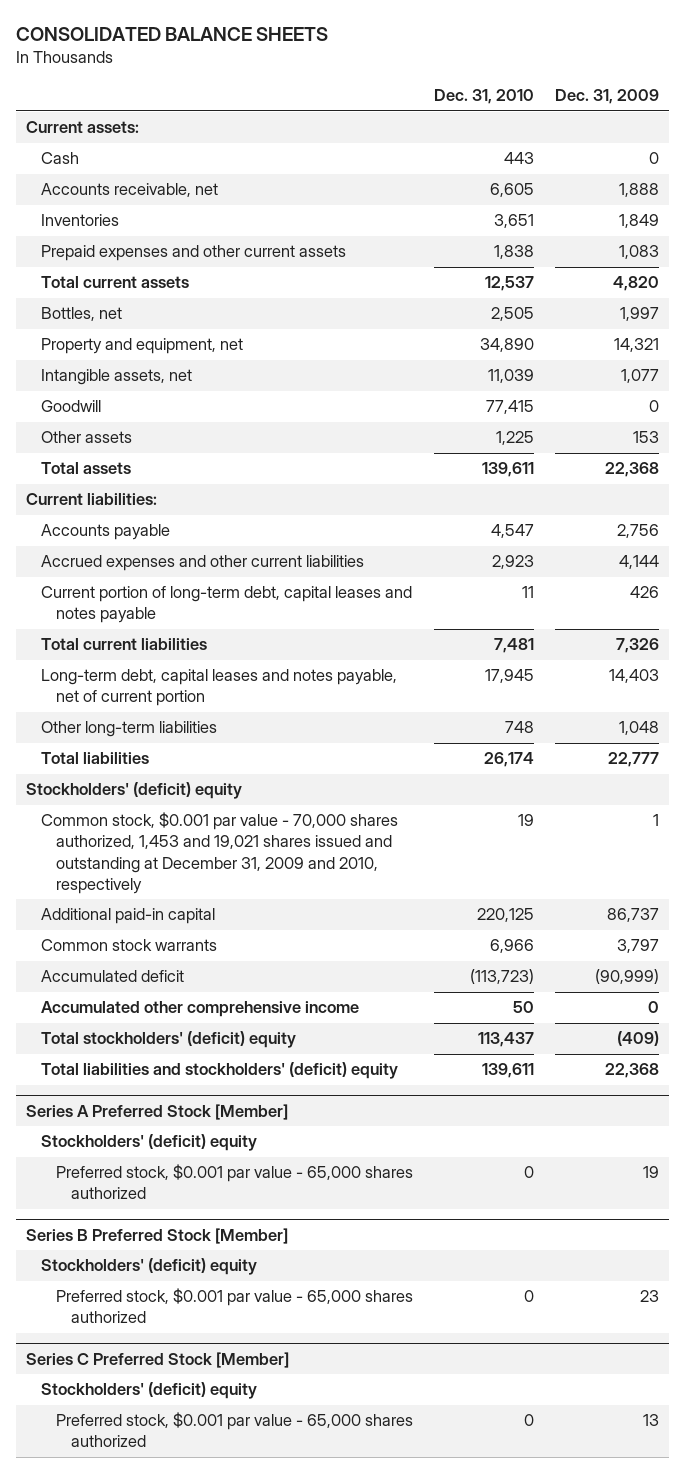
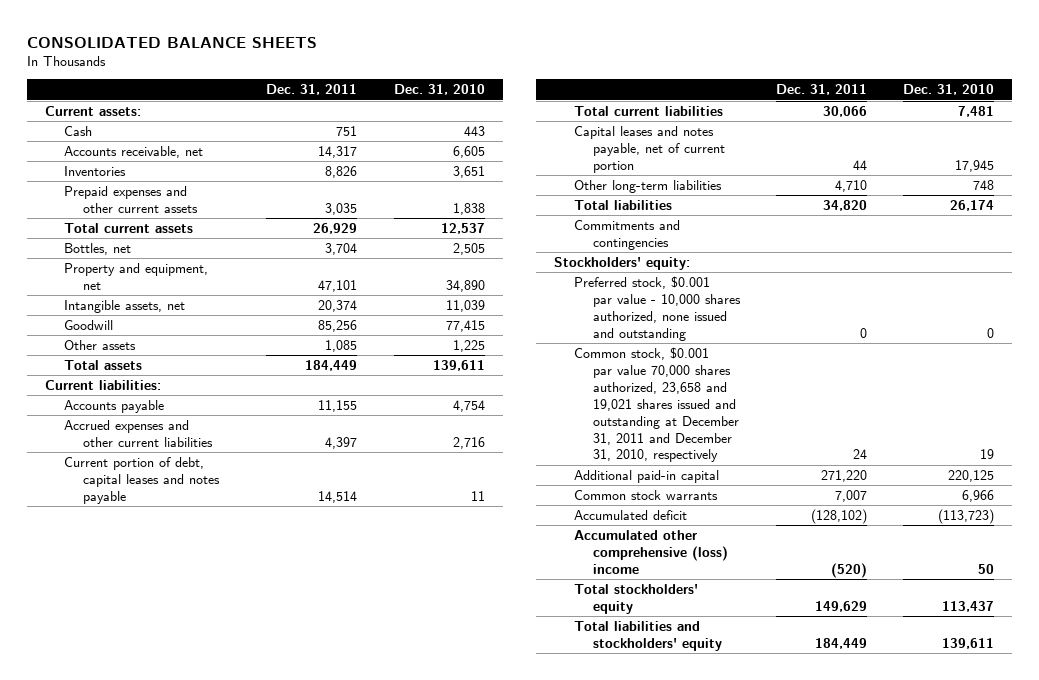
[554,89,659,105] Dec. 31, 2009 -> none
none -> [266,84,358,96] Dec. 31, 2011
[491,524,535,539] 4,547 -> [452,399,485,412] 4,754
[492,555,535,570] 2,923 -> [452,436,485,449] 2,716
[41,586,413,624] Current portion of long-term debt, capital leases and notes payable -> [64,456,221,504] Current portion of debt, capital leases and notes payable
[41,669,398,707] Long-term debt, capital leases and notes payable, net of current portion -> [573,125,725,173] Capital leases and notes payable, net of current portion
none -> [573,219,680,250] Commitments and contingencies
[25,782,242,800] Stockholders' (deficit) equity -> [554,256,691,270] Stockholders' equity:
none -> [573,275,741,341] Preferred stock, $0.001 par value - 10,000 shares authorized, none issued and outstanding
[41,812,399,894] Common stock, $0.001 par value - 70,000 shares authorized, 1,453 and 19,021 shares issued and outstanding at December 31, 2009 and 2010, respectively -> [573,346,739,463] Common stock, $0.001 par value 70,000 shares authorized, 23,658 and 19,021 shares issued and outstanding at December 31, 2011 and December 31, 2010, respectively
[25,1103,288,1120] Series A Preferred Stock [Member] -> none
[41,1134,258,1152] Stockholders' (deficit) equity -> none
[56,1164,414,1200] Preferred stock, $0.001 par value - 65,000 shares authorized -> none
[25,1227,288,1244] Series B Preferred Stock [Member] -> none
[41,1258,258,1276] Stockholders' (deficit) equity -> none
[56,1288,414,1324] Preferred stock, $0.001 par value - 65,000 shares authorized -> none
[25,1351,289,1368] Series C Preferred Stock [Member] -> none
[41,1382,258,1400] Stockholders' (deficit) equity -> none
[56,1412,414,1448] Preferred stock, $0.001 par value - 65,000 shares authorized -> none
[41,1001,360,1018] Accumulated other comprehensive income -> [573,529,728,574] Accumulated other comprehensive (loss) income
[41,1031,297,1049] Total stockholders' (deficit) equity -> [573,583,698,614] Total stockholders' equity
[41,1062,399,1080] Total liabilities and stockholders' (deficit) equity -> [573,620,722,651] Total liabilities and stockholders' equity

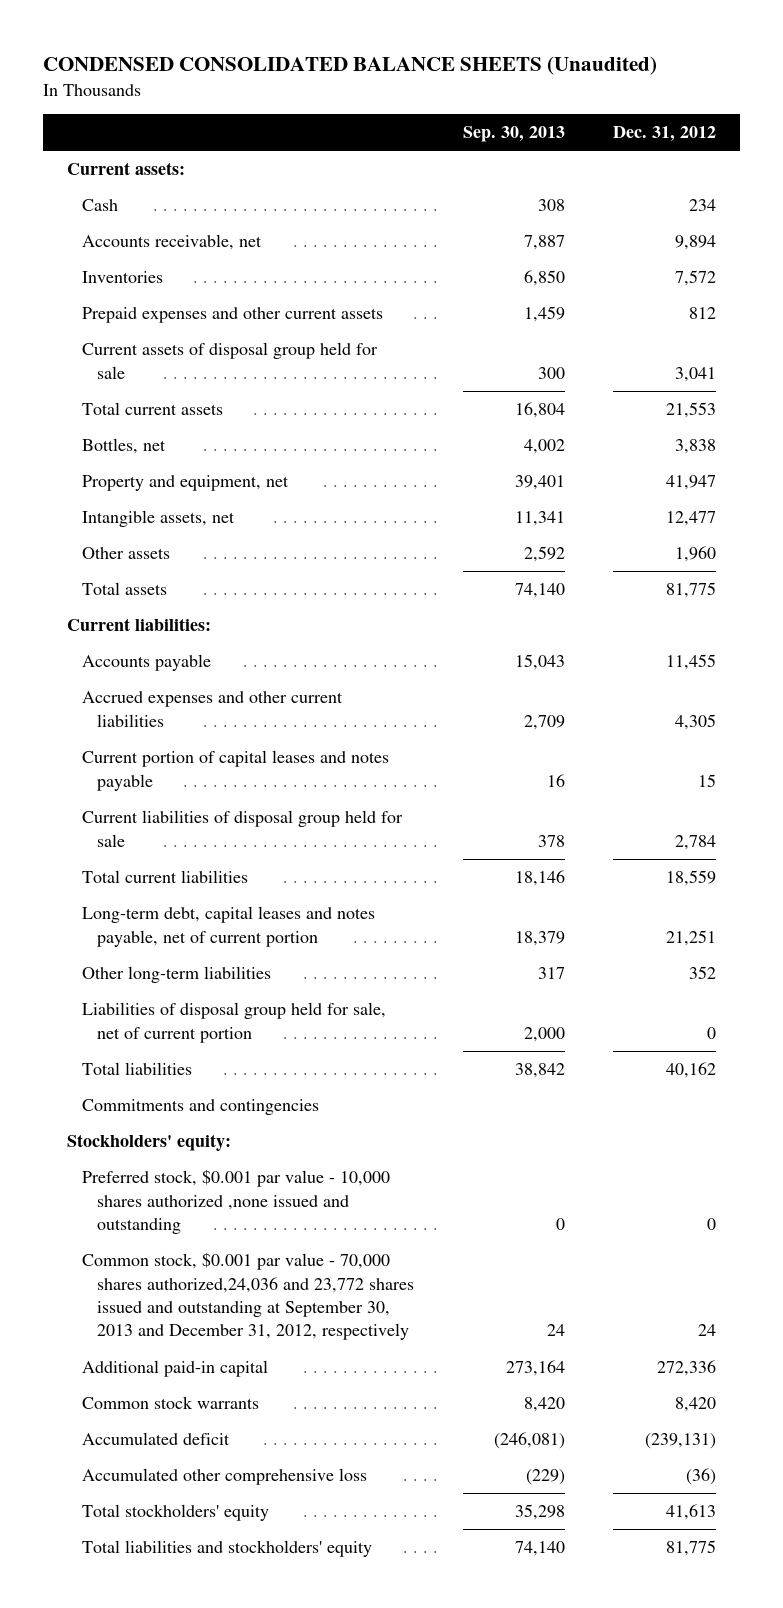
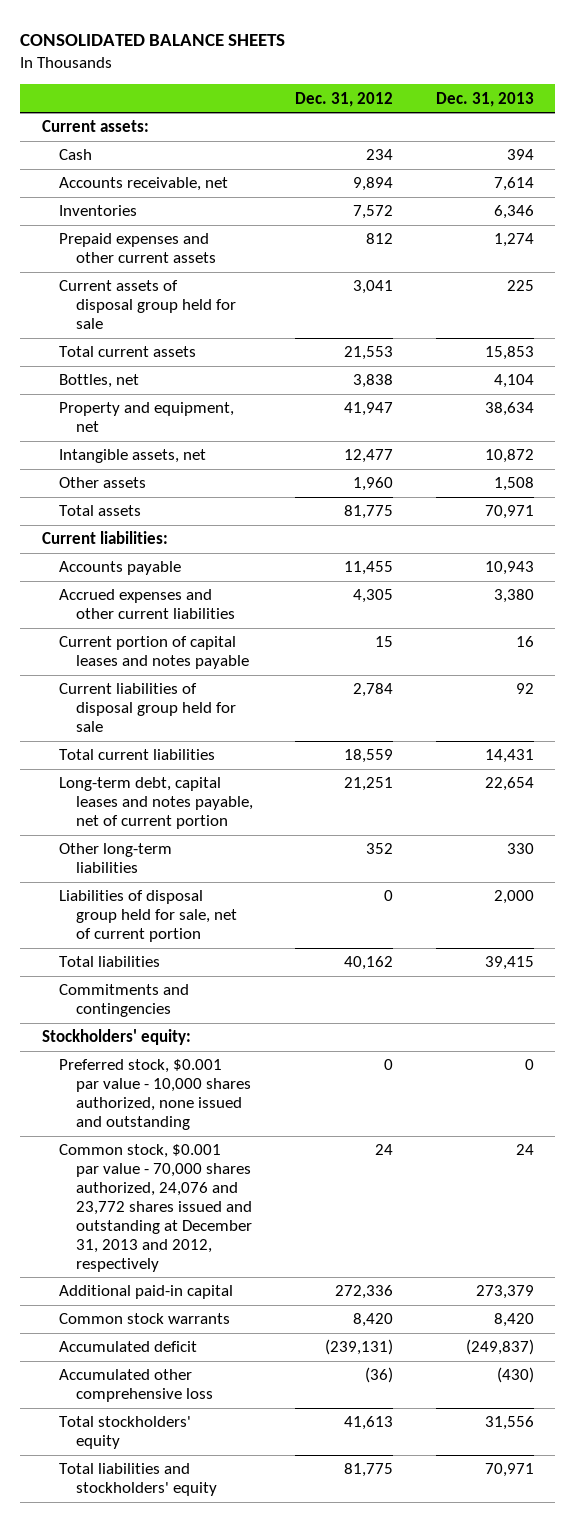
[42,56,657,76] CONDENSED CONSOLIDATED BALANCE SHEETS (Unaudited) -> [20,33,286,46] CONSOLIDATED BALANCE SHEETS
[462,126,565,143] Sep. 30, 2013 -> none
none -> [435,91,534,107] Dec. 31, 2013
[82,1169,391,1235] Preferred stock, $0.001 par value - 10,000 shares authorized ,none issued and outstanding -> [58,1059,251,1131] Preferred stock, $0.001 par value - 10,000 shares authorized, none issued and outstanding
[82,1252,415,1341] Common stock, $0.001 par value - 70,000 shares authorized,24,036 and 23,772 shares issued and outstanding at September 30, 2013 and December 31, 2012, respectively -> [58,1144,252,1272] Common stock, $0.001 par value - 70,000 shares authorized, 24,076 and 23,772 shares issued and outstanding at December 31, 2013 and 2012, respectively

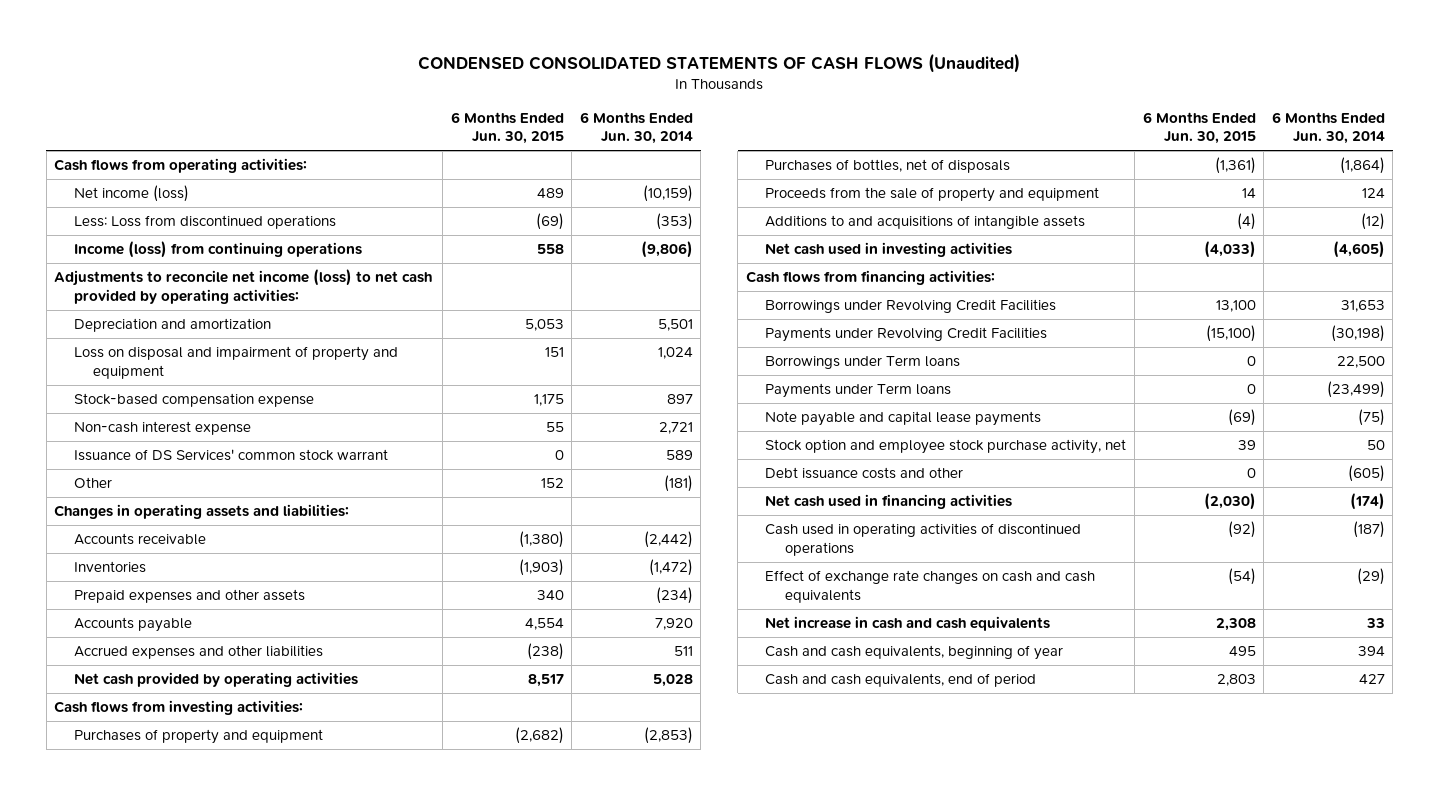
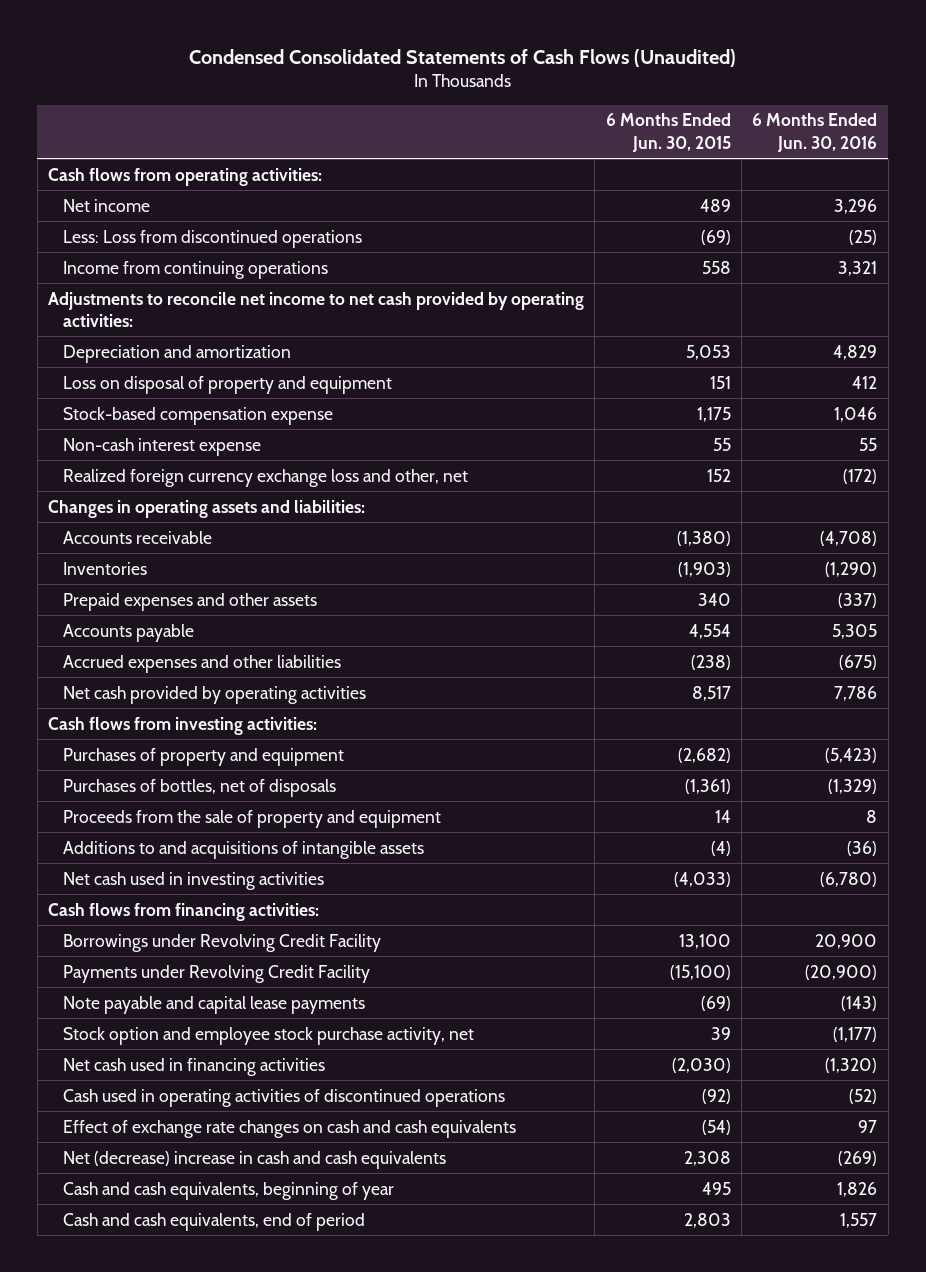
[418,52,1021,73] CONDENSED CONSOLIDATED STATEMENTS OF CASH FLOWS (Unaudited) -> [188,49,736,68] Condensed Consolidated Statements of Cash Flows (Unaudited)
[579,111,693,145] 6 Months Ended Jun. 30, 2014 -> none
none -> [752,113,878,152] 6 Months Ended Jun. 30, 2016
[73,185,189,203] Net income (loss) -> [63,198,151,212] Net income
[73,241,362,259] Income (loss) from continuing operations -> [63,260,329,279] Income from continuing operations
[54,269,433,304] Adjustments to reconcile net income (loss) to net cash provided by operating activities: -> [48,291,585,327] Adjustments to reconcile net income to net cash provided by operating activities:
[73,346,398,379] Loss on disposal and impairment of property and equipment -> [63,375,393,394] Loss on disposal of property and equipment
[73,449,388,462] Issuance of DS Services' common stock warrant -> none
[73,477,112,489] Other -> [63,468,469,487] Realized foreign currency exchange loss and other, net
[765,356,961,370] Borrowings under Term loans -> none
[765,383,952,399] Payments under Term loans -> none
[765,299,1057,314] Borrowings under Revolving Credit Facilities -> [63,933,382,952] Borrowings under Revolving Credit Facility
[765,327,1048,343] Payments under Revolving Credit Facilities -> [63,964,371,983] Payments under Revolving Credit Facility
[765,467,964,480] Debt issuance costs and other -> none
[765,616,1051,632] Net increase in cash and cash equivalents -> [63,1150,447,1169] Net (decrease) increase in cash and cash equivalents

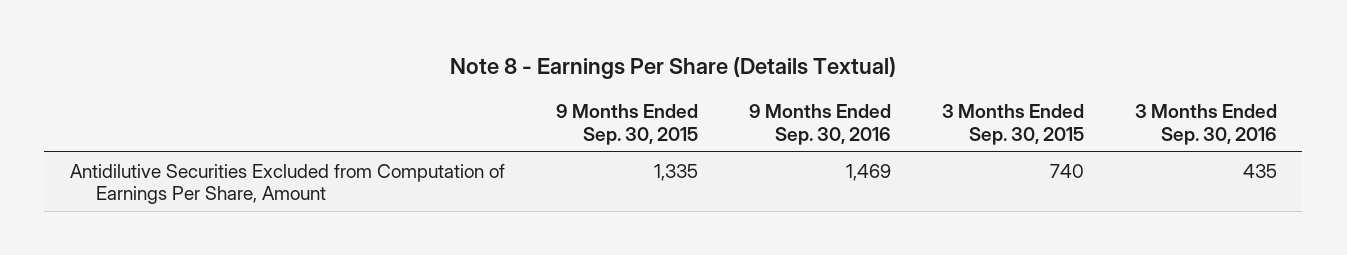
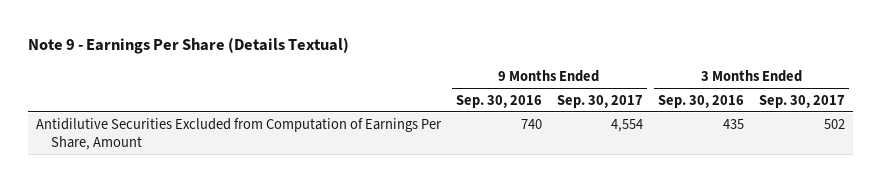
[450,57,897,80] Note 8 - Earnings Per Share (Details Textual) -> [28,37,350,55] Note 9 - Earnings Per Share (Details Textual)
[555,104,698,145] 9 Months Ended Sep. 30, 2015 -> none
[941,104,1084,145] 3 Months Ended Sep. 30, 2015 -> none
none -> [556,94,643,108] Sep. 30, 2017
none -> [759,94,846,108] Sep. 30, 2017
[845,164,891,182] 1,469 -> [520,119,542,130] 740

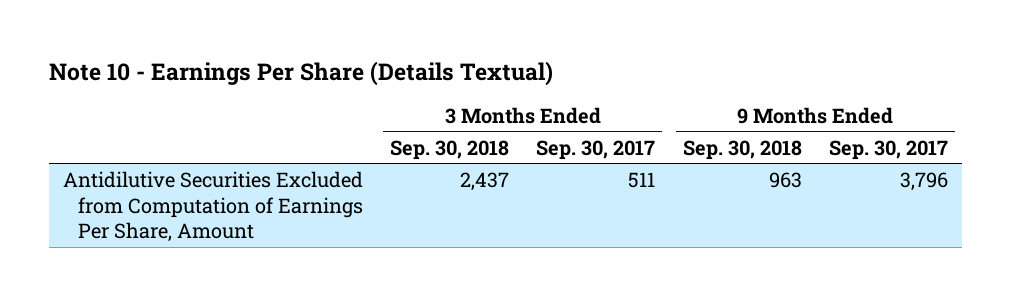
[28,37,350,55] Note 9 - Earnings Per Share (Details Textual) -> [48,61,553,87] Note 10 - Earnings Per Share (Details Textual)
[455,94,542,108] Sep. 30, 2016 -> none
[658,94,745,108] Sep. 30, 2016 -> none
none -> [389,139,509,160] Sep. 30, 2018
none -> [682,139,802,160] Sep. 30, 2018
[610,119,643,133] 4,554 -> [899,171,948,191] 3,796
[824,119,846,130] 502 -> [628,171,656,188] 511

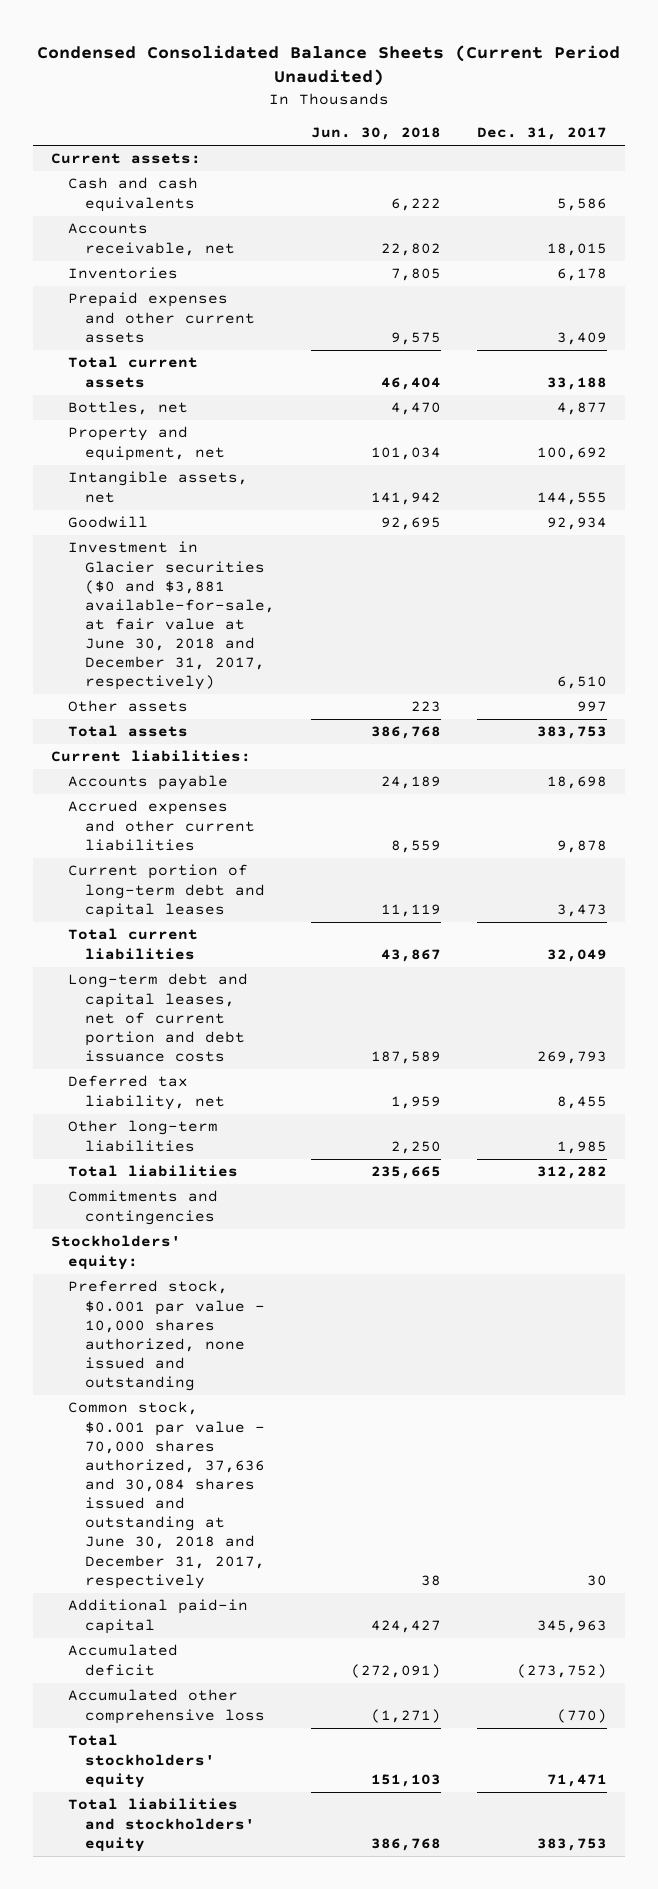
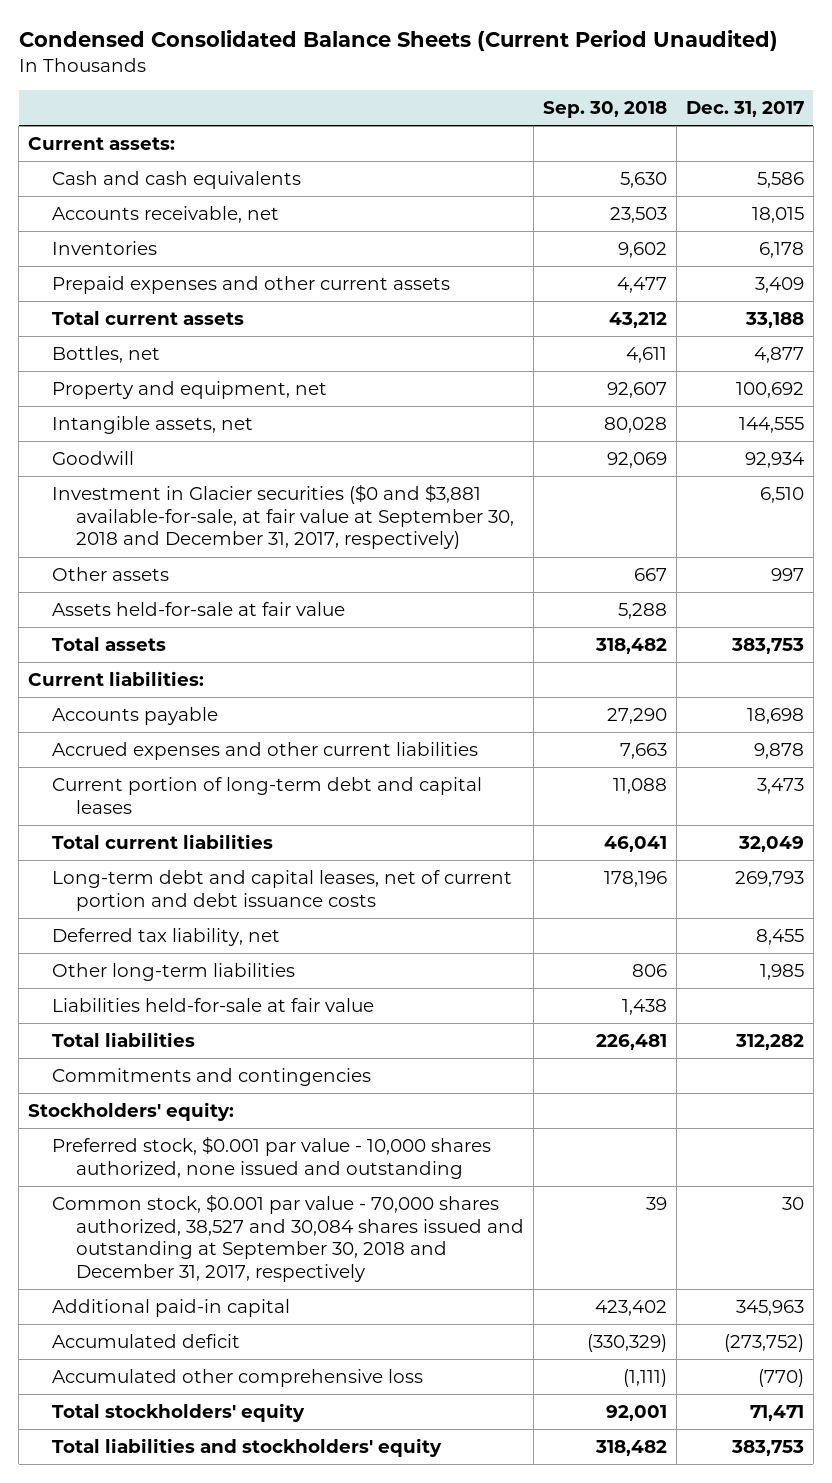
[311,127,442,141] Jun. 30, 2018 -> none
none -> [542,101,667,119] Sep. 30, 2018
[68,541,276,691] Investment in Glacier securities ($0 and $3,881 available-for-sale, at fair value at June 30, 2018 and December 31, 2017, respectively) -> [52,484,515,550] Investment in Glacier securities ($0 and $3,881 available-for-sale, at fair value at September 30, 2018 and December 31, 2017, respectively)
none -> [52,602,346,617] Assets held-for-sale at fair value
none -> [52,998,375,1013] Liabilities held-for-sale at fair value
[68,1401,266,1589] Common stock, $0.001 par value - 70,000 shares authorized, 37,636 and 30,084 shares issued and outstanding at June 30, 2018 and December 31, 2017, respectively -> [52,1194,525,1283] Common stock, $0.001 par value - 70,000 shares authorized, 38,527 and 30,084 shares issued and outstanding at September 30, 2018 and December 31, 2017, respectively

